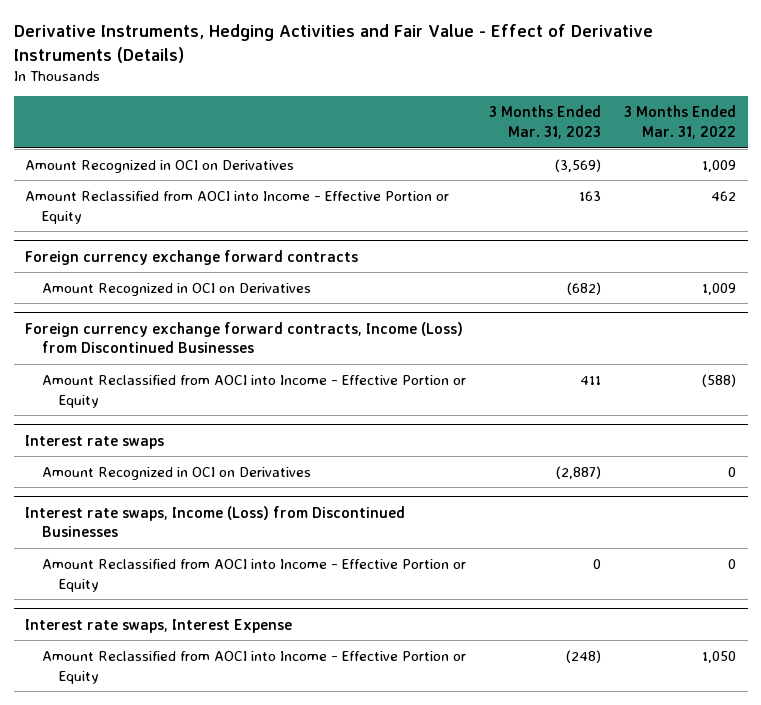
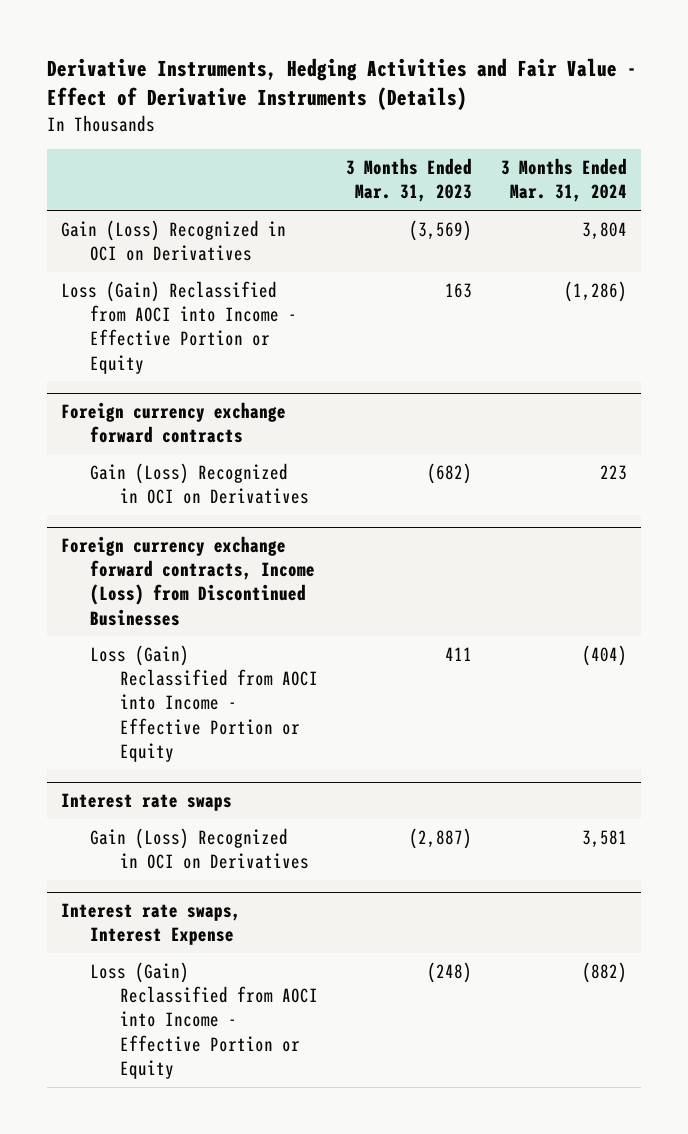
[624,105,737,140] 3 Months Ended Mar. 31, 2022 -> none
none -> [500,158,627,203] 3 Months Ended Mar. 31, 2024
[25,159,295,173] Amount Recognized in OCI on Derivatives -> [61,219,287,262] Gain (Loss) Recognized in OCI on Derivatives
[25,190,450,224] Amount Reclassified from AOCI into Income - Effective Portion or Equity -> [61,280,298,374] Loss (Gain) Reclassified from AOCI into Income - Effective Portion or Equity
[42,282,312,296] Amount Recognized in OCI on Derivatives -> [90,462,309,505] Gain (Loss) Recognized in OCI on Derivatives
[42,374,467,408] Amount Reclassified from AOCI into Income - Effective Portion or Equity -> [90,644,318,762] Loss (Gain) Reclassified from AOCI into Income - Effective Portion or Equity
[25,505,406,538] Interest rate swaps, Income (Loss) from Discontinued Businesses -> none
[42,558,467,592] Amount Reclassified from AOCI into Income - Effective Portion or Equity -> none
[42,466,312,480] Amount Recognized in OCI on Derivatives -> [90,827,309,870] Gain (Loss) Recognized in OCI on Derivatives
[42,650,467,684] Amount Reclassified from AOCI into Income - Effective Portion or Equity -> [90,961,318,1079] Loss (Gain) Reclassified from AOCI into Income - Effective Portion or Equity

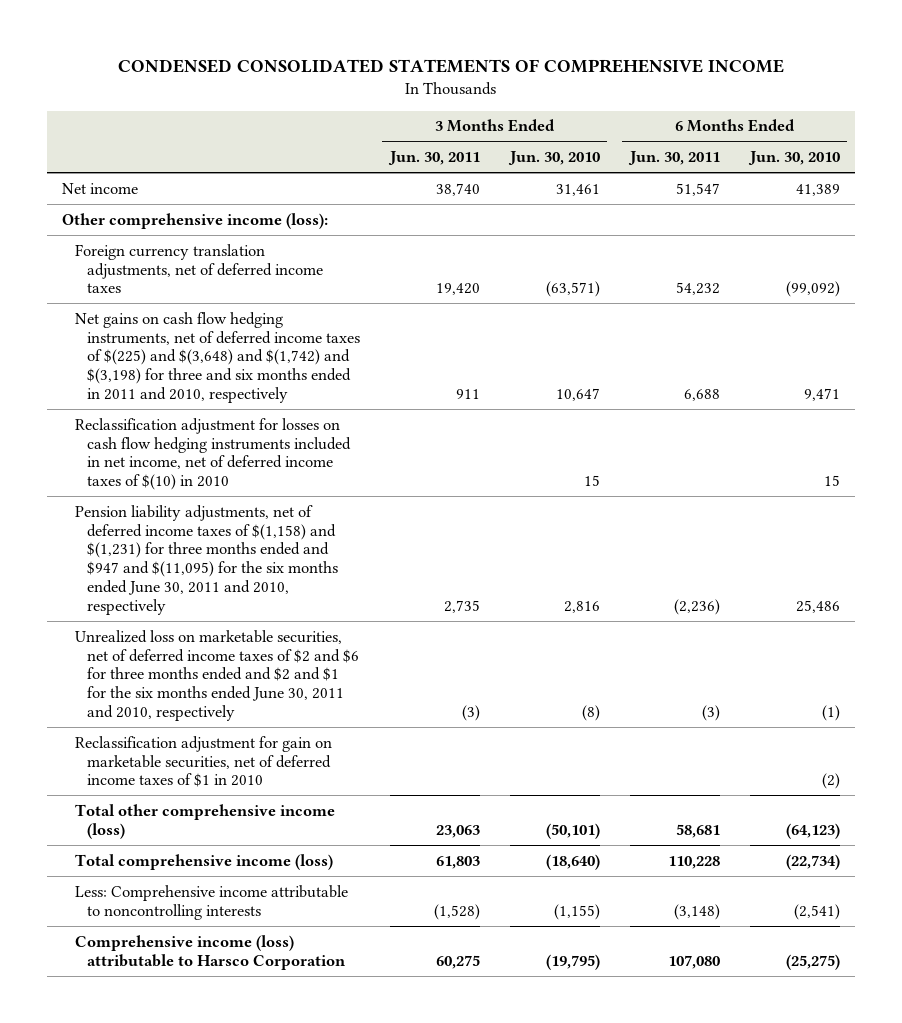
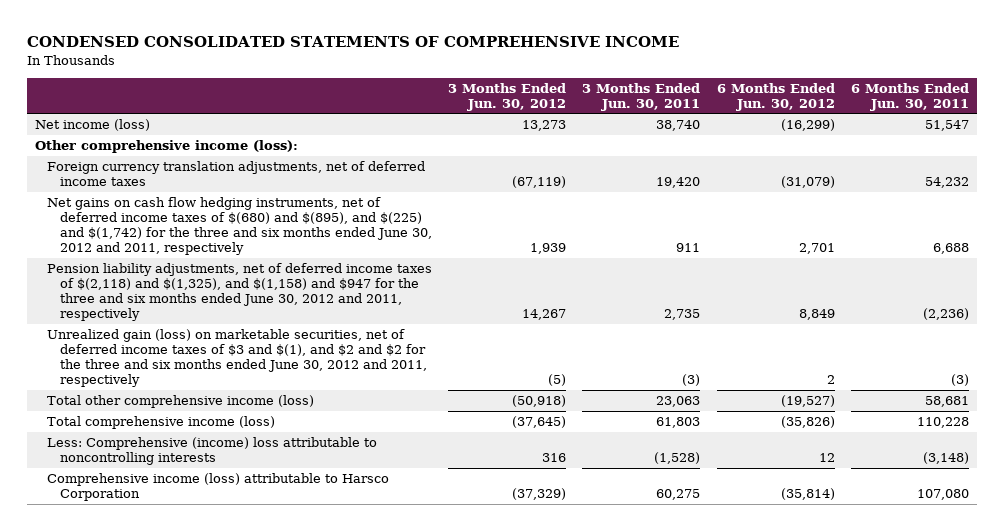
[507,151,600,166] Jun. 30, 2010 -> none
[747,151,840,166] Jun. 30, 2010 -> none
none -> [448,82,567,111] 3 Months Ended Jun. 30, 2012
none -> [716,82,835,111] 6 Months Ended Jun. 30, 2012
[61,182,138,194] Net income -> [34,119,150,132] Net income (loss)
[74,417,352,491] Reclassification adjustment for losses on cash flow hedging instruments included in net income, net of deferred income taxes of $(10) in 2010 -> none
[74,735,332,788] Reclassification adjustment for gain on marketable securities, net of deferred income taxes of $1 in 2010 -> none
[74,311,361,403] Net gains on cash flow hedging instruments, net of deferred income taxes of $(225) and $(3,648) and $(1,742) and $(3,198) for three and six months ended in 2011 and 2010, respectively -> [47,197,432,256] Net gains on cash flow hedging instruments, net of deferred income taxes of $(680) and $(895), and $(225) and $(1,742) for the three and six months ended June 30, 2012 and 2011, respectively
[74,504,339,615] Pension liability adjustments, net of deferred income taxes of $(1,158) and $(1,231) for three months ended and $947 and $(11,095) for the six months ended June 30, 2011 and 2010, respectively -> [47,263,433,322] Pension liability adjustments, net of deferred income taxes of $(2,118) and $(1,325), and $(1,158) and $947 for the three and six months ended June 30, 2012 and 2011, respectively
[74,629,360,721] Unrealized loss on marketable securities, net of deferred income taxes of $2 and $6 for three months ended and $2 and $1 for the six months ended June 30, 2011 and 2010, respectively -> [47,329,427,388] Unrealized gain (loss) on marketable securities, net of deferred income taxes of $3 and $(1), and $2 and $2 for the three and six months ended June 30, 2012 and 2011, respectively
[74,884,348,920] Less: Comprehensive income attributable to noncontrolling interests -> [47,437,378,466] Less: Comprehensive (income) loss attributable to noncontrolling interests

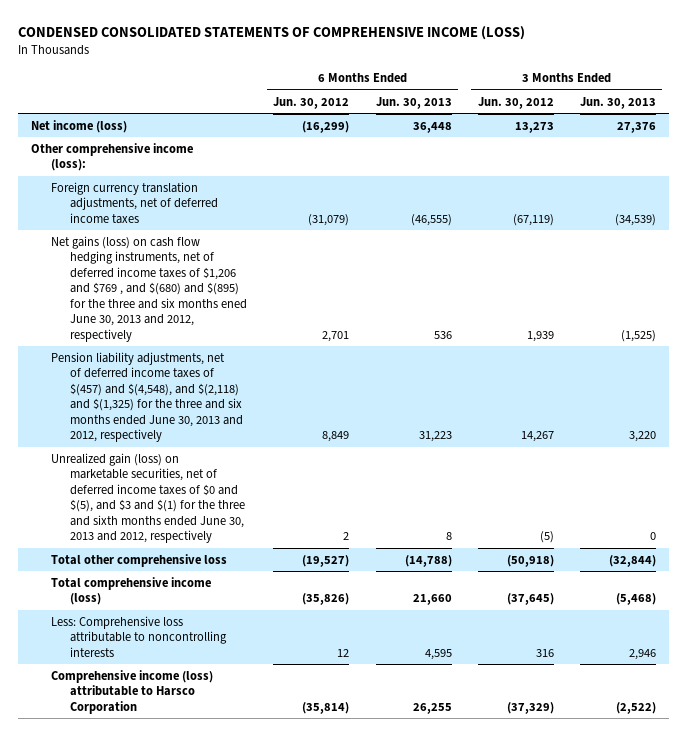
[26,35,679,47] CONDENSED CONSOLIDATED STATEMENTS OF COMPREHENSIVE INCOME -> [17,26,525,41] CONDENSED CONSOLIDATED STATEMENTS OF COMPREHENSIVE INCOME (LOSS)
[582,82,701,111] 3 Months Ended Jun. 30, 2011 -> none
[850,82,969,111] 6 Months Ended Jun. 30, 2011 -> none
none -> [375,96,452,109] Jun. 30, 2013
none -> [579,96,656,109] Jun. 30, 2013
[47,197,432,256] Net gains on cash flow hedging instruments, net of deferred income taxes of $(680) and $(895), and $(225) and $(1,742) for the three and six months ended June 30, 2012 and 2011, respectively -> [50,235,248,342] Net gains (loss) on cash flow hedging instruments, net of deferred income taxes of $1,206 and $769 , and $(680) and $(895) for the three and six months ened June 30, 2013 and 2012, respectively
[47,263,433,322] Pension liability adjustments, net of deferred income taxes of $(2,118) and $(1,325), and $(1,158) and $947 for the three and six months ended June 30, 2012 and 2011, respectively -> [50,351,244,443] Pension liability adjustments, net of deferred income taxes of $(457) and $(4,548), and $(2,118) and $(1,325) for the three and six months ended June 30, 2013 and 2012, respectively
[47,329,427,388] Unrealized gain (loss) on marketable securities, net of deferred income taxes of $3 and $(1), and $2 and $2 for the three and six months ended June 30, 2012 and 2011, respectively -> [50,452,246,544] Unrealized gain (loss) on marketable securities, net of deferred income taxes of $0 and $(5), and $3 and $(1) for the three and sixth months ended June 30, 2013 and 2012, respectively
[47,395,315,409] Total other comprehensive income (loss) -> [50,553,227,567] Total other comprehensive loss
[47,437,378,466] Less: Comprehensive (income) loss attributable to noncontrolling interests -> [50,615,228,657] Less: Comprehensive loss attributable to noncontrolling interests

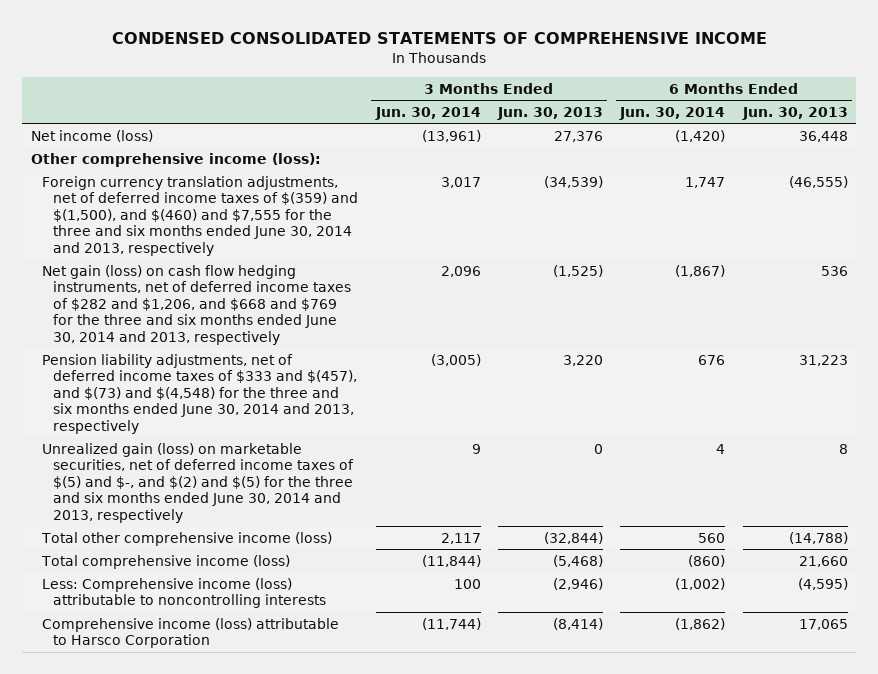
[17,26,525,41] CONDENSED CONSOLIDATED STATEMENTS OF COMPREHENSIVE INCOME (LOSS) -> [112,32,768,45] CONDENSED CONSOLIDATED STATEMENTS OF COMPREHENSIVE INCOME
[273,96,350,109] Jun. 30, 2012 -> none
[477,96,554,109] Jun. 30, 2012 -> none
none -> [374,106,481,120] Jun. 30, 2014
none -> [619,106,726,120] Jun. 30, 2014
[50,181,219,224] Foreign currency translation adjustments, net of deferred income taxes -> [42,175,359,256] Foreign currency translation adjustments, net of deferred income taxes of $(359) and $(1,500), and $(460) and $7,555 for the three and six months ended June 30, 2014 and 2013, respectively
[50,235,248,342] Net gains (loss) on cash flow hedging instruments, net of deferred income taxes of $1,206 and $769 , and $(680) and $(895) for the three and six months ened June 30, 2013 and 2012, respectively -> [42,264,352,345] Net gain (loss) on cash flow hedging instruments, net of deferred income taxes of $282 and $1,206, and $668 and $769 for the three and six months ended June 30, 2014 and 2013, respectively
[50,351,244,443] Pension liability adjustments, net of deferred income taxes of $(457) and $(4,548), and $(2,118) and $(1,325) for the three and six months ended June 30, 2013 and 2012, respectively -> [42,353,358,434] Pension liability adjustments, net of deferred income taxes of $333 and $(457), and $(73) and $(4,548) for the three and six months ended June 30, 2014 and 2013, respectively
[50,452,246,544] Unrealized gain (loss) on marketable securities, net of deferred income taxes of $0 and $(5), and $3 and $(1) for the three and sixth months ended June 30, 2013 and 2012, respectively -> [42,442,355,523] Unrealized gain (loss) on marketable securities, net of deferred income taxes of $(5) and $-, and $(2) and $(5) for the three and six months ended June 30, 2014 and 2013, respectively
[50,553,227,567] Total other comprehensive loss -> [41,531,333,546] Total other comprehensive income (loss)
[50,615,228,657] Less: Comprehensive loss attributable to noncontrolling interests -> [42,577,327,609] Less: Comprehensive income (loss) attributable to noncontrolling interests
[424,648,452,660] 4,595 -> [797,577,848,590] (4,595)
[628,648,656,660] 2,946 -> [552,577,603,590] (2,946)
[412,702,452,714] 26,255 -> [798,618,848,630] 17,065
[615,701,656,714] (2,522) -> [552,617,603,630] (8,414)

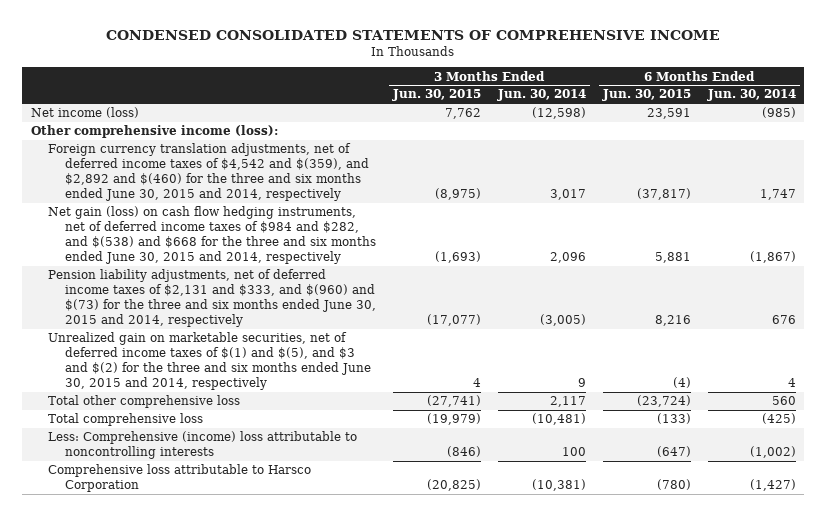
[496,106,603,120] Jun. 30, 2013 -> none
[741,106,848,120] Jun. 30, 2013 -> none
none -> [391,89,481,102] Jun. 30, 2015
none -> [601,89,691,102] Jun. 30, 2015
[421,129,481,142] (13,961) -> [531,107,586,120] (12,598)
[675,129,726,142] (1,420) -> [761,107,796,119] (985)
[42,175,359,256] Foreign currency translation adjustments, net of deferred income taxes of $(359) and $(1,500), and $(460) and $7,555 for the three and six months ended June 30, 2014 and 2013, respectively -> [47,143,369,202] Foreign currency translation adjustments, net of deferred income taxes of $4,542 and $(359), and $2,892 and $(460) for the three and six months ended June 30, 2015 and 2014, respectively
[42,264,352,345] Net gain (loss) on cash flow hedging instruments, net of deferred income taxes of $282 and $1,206, and $668 and $769 for the three and six months ended June 30, 2014 and 2013, respectively -> [47,206,376,265] Net gain (loss) on cash flow hedging instruments, net of deferred income taxes of $984 and $282, and $(538) and $668 for the three and six months ended June 30, 2015 and 2014, respectively
[42,353,358,434] Pension liability adjustments, net of deferred income taxes of $333 and $(457), and $(73) and $(4,548) for the three and six months ended June 30, 2014 and 2013, respectively -> [47,269,376,328] Pension liability adjustments, net of deferred income taxes of $2,131 and $333, and $(960) and $(73) for the three and six months ended June 30, 2015 and 2014, respectively
[42,442,355,523] Unrealized gain (loss) on marketable securities, net of deferred income taxes of $(5) and $-, and $(2) and $(5) for the three and six months ended June 30, 2014 and 2013, respectively -> [47,332,371,391] Unrealized gain on marketable securities, net of deferred income taxes of $(1) and $(5), and $3 and $(2) for the three and six months ended June 30, 2015 and 2014, respectively
[41,531,333,546] Total other comprehensive income (loss) -> [47,395,240,409] Total other comprehensive loss
[41,554,291,569] Total comprehensive income (loss) -> [47,413,203,427] Total comprehensive loss
[421,554,481,567] (11,844) -> [531,413,586,426] (10,481)
[688,554,726,567] (860) -> [761,413,796,425] (425)
[42,577,327,609] Less: Comprehensive income (loss) attributable to noncontrolling interests -> [47,431,357,460] Less: Comprehensive (income) loss attributable to noncontrolling interests
[42,617,340,649] Comprehensive income (loss) attributable to Harsco Corporation -> [47,464,311,493] Comprehensive loss attributable to Harsco Corporation
[421,617,481,630] (11,744) -> [531,479,586,492] (10,381)
[675,617,726,630] (1,862) -> [749,479,796,492] (1,427)

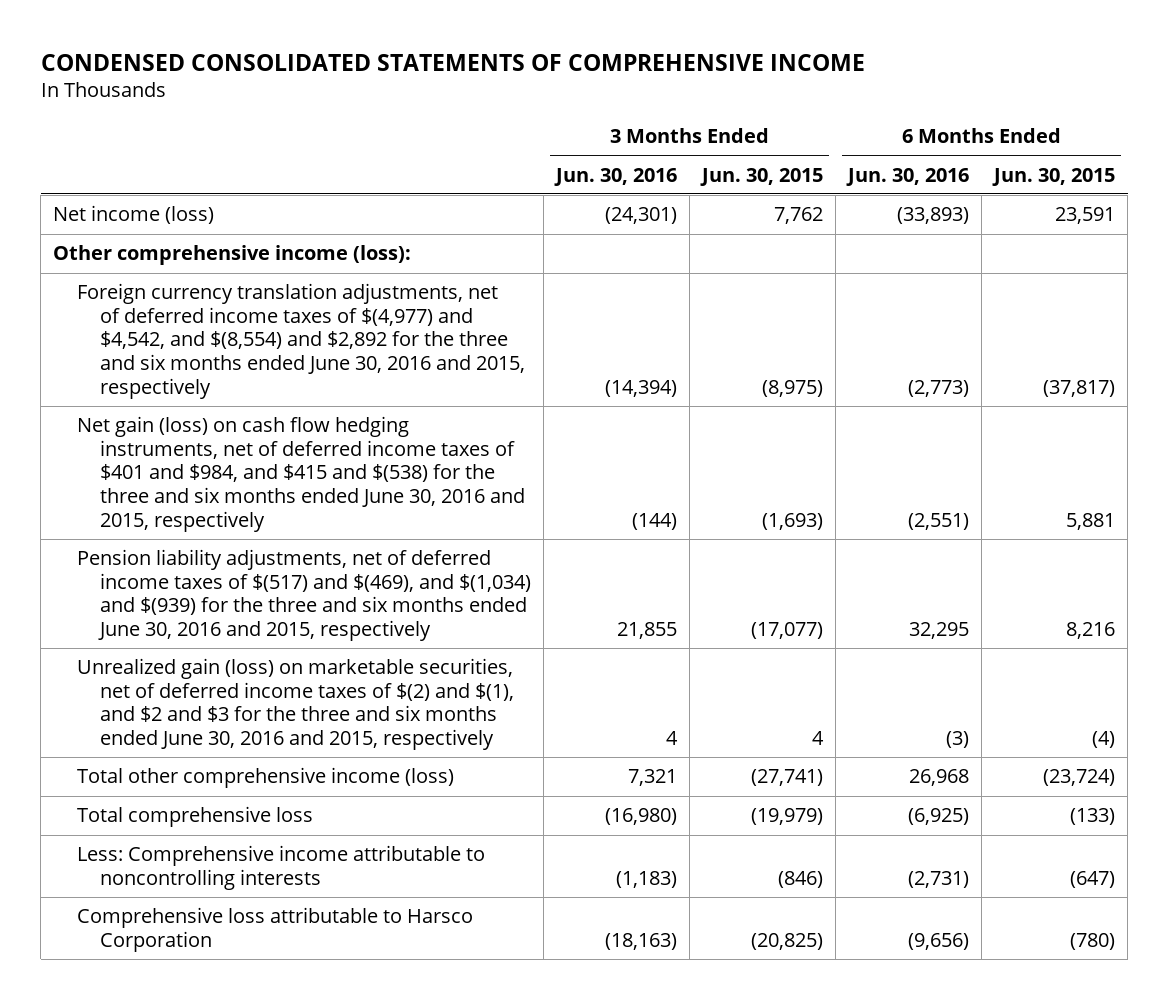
[496,89,586,102] Jun. 30, 2014 -> none
[706,89,796,102] Jun. 30, 2014 -> none
none -> [554,167,678,186] Jun. 30, 2016
none -> [846,167,970,186] Jun. 30, 2016
[47,143,369,202] Foreign currency translation adjustments, net of deferred income taxes of $4,542 and $(359), and $2,892 and $(460) for the three and six months ended June 30, 2015 and 2014, respectively -> [76,283,526,399] Foreign currency translation adjustments, net of deferred income taxes of $(4,977) and $4,542, and $(8,554) and $2,892 for the three and six months ended June 30, 2016 and 2015, respectively
[47,206,376,265] Net gain (loss) on cash flow hedging instruments, net of deferred income taxes of $984 and $282, and $(538) and $668 for the three and six months ended June 30, 2015 and 2014, respectively -> [76,416,526,532] Net gain (loss) on cash flow hedging instruments, net of deferred income taxes of $401 and $984, and $415 and $(538) for the three and six months ended June 30, 2016 and 2015, respectively
[47,269,376,328] Pension liability adjustments, net of deferred income taxes of $2,131 and $333, and $(960) and $(73) for the three and six months ended June 30, 2015 and 2014, respectively -> [76,549,532,641] Pension liability adjustments, net of deferred income taxes of $(517) and $(469), and $(1,034) and $(939) for the three and six months ended June 30, 2016 and 2015, respectively
[47,332,371,391] Unrealized gain on marketable securities, net of deferred income taxes of $(1) and $(5), and $3 and $(2) for the three and six months ended June 30, 2015 and 2014, respectively -> [76,658,515,750] Unrealized gain (loss) on marketable securities, net of deferred income taxes of $(2) and $(1), and $2 and $3 for the three and six months ended June 30, 2016 and 2015, respectively
[47,395,240,409] Total other comprehensive loss -> [76,767,454,789] Total other comprehensive income (loss)
[47,431,357,460] Less: Comprehensive (income) loss attributable to noncontrolling interests -> [76,845,485,890] Less: Comprehensive income attributable to noncontrolling interests

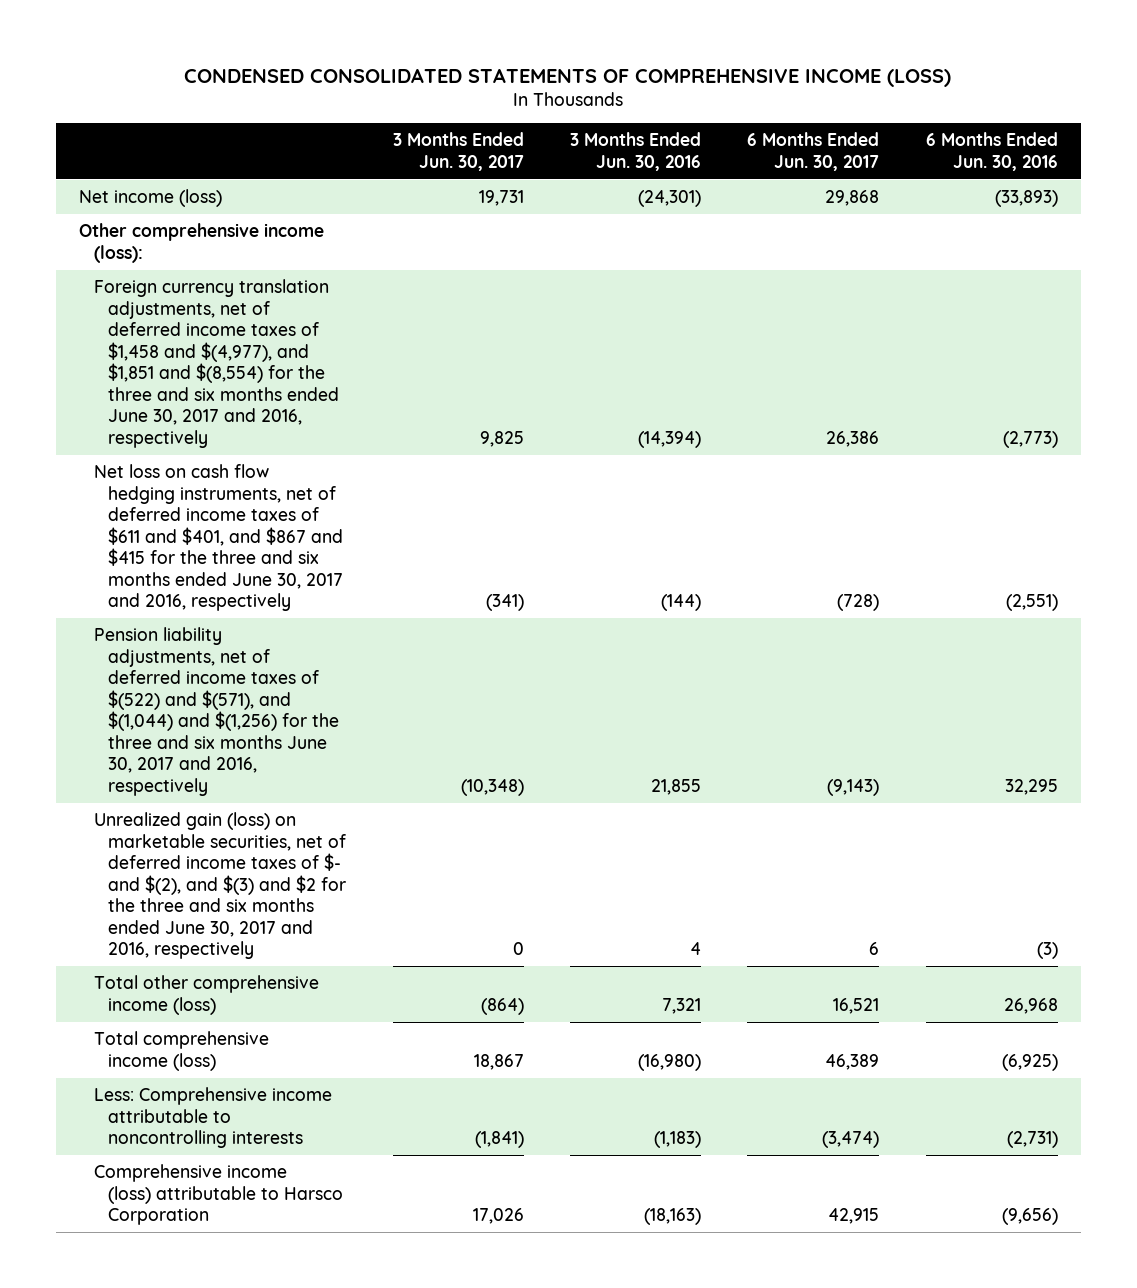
[40,53,865,71] CONDENSED CONSOLIDATED STATEMENTS OF COMPREHENSIVE INCOME -> [184,67,952,87] CONDENSED CONSOLIDATED STATEMENTS OF COMPREHENSIVE INCOME (LOSS)
[700,167,824,186] Jun. 30, 2015 -> none
[992,167,1116,186] Jun. 30, 2015 -> none
none -> [392,132,524,171] 3 Months Ended Jun. 30, 2017
none -> [747,132,880,171] 6 Months Ended Jun. 30, 2017
[76,283,526,399] Foreign currency translation adjustments, net of deferred income taxes of $(4,977) and $4,542, and $(8,554) and $2,892 for the three and six months ended June 30, 2016 and 2015, respectively -> [93,279,340,448] Foreign currency translation adjustments, net of deferred income taxes of $1,458 and $(4,977), and $1,851 and $(8,554) for the three and six months ended June 30, 2017 and 2016, respectively
[76,416,526,532] Net gain (loss) on cash flow hedging instruments, net of deferred income taxes of $401 and $984, and $415 and $(538) for the three and six months ended June 30, 2016 and 2015, respectively -> [93,464,344,612] Net loss on cash flow hedging instruments, net of deferred income taxes of $611 and $401, and $867 and $415 for the three and six months ended June 30, 2017 and 2016, respectively
[76,549,532,641] Pension liability adjustments, net of deferred income taxes of $(517) and $(469), and $(1,034) and $(939) for the three and six months ended June 30, 2016 and 2015, respectively -> [93,627,340,796] Pension liability adjustments, net of deferred income taxes of $(522) and $(571), and $(1,044) and $(1,256) for the three and six months June 30, 2017 and 2016, respectively
[76,658,515,750] Unrealized gain (loss) on marketable securities, net of deferred income taxes of $(2) and $(1), and $2 and $3 for the three and six months ended June 30, 2016 and 2015, respectively -> [93,812,347,960] Unrealized gain (loss) on marketable securities, net of deferred income taxes of $- and $(2), and $(3) and $2 for the three and six months ended June 30, 2017 and 2016, respectively
[76,806,313,828] Total comprehensive loss -> [93,1031,269,1071] Total comprehensive income (loss)
[76,907,473,952] Comprehensive loss attributable to Harsco Corporation -> [93,1164,344,1226] Comprehensive income (loss) attributable to Harsco Corporation

